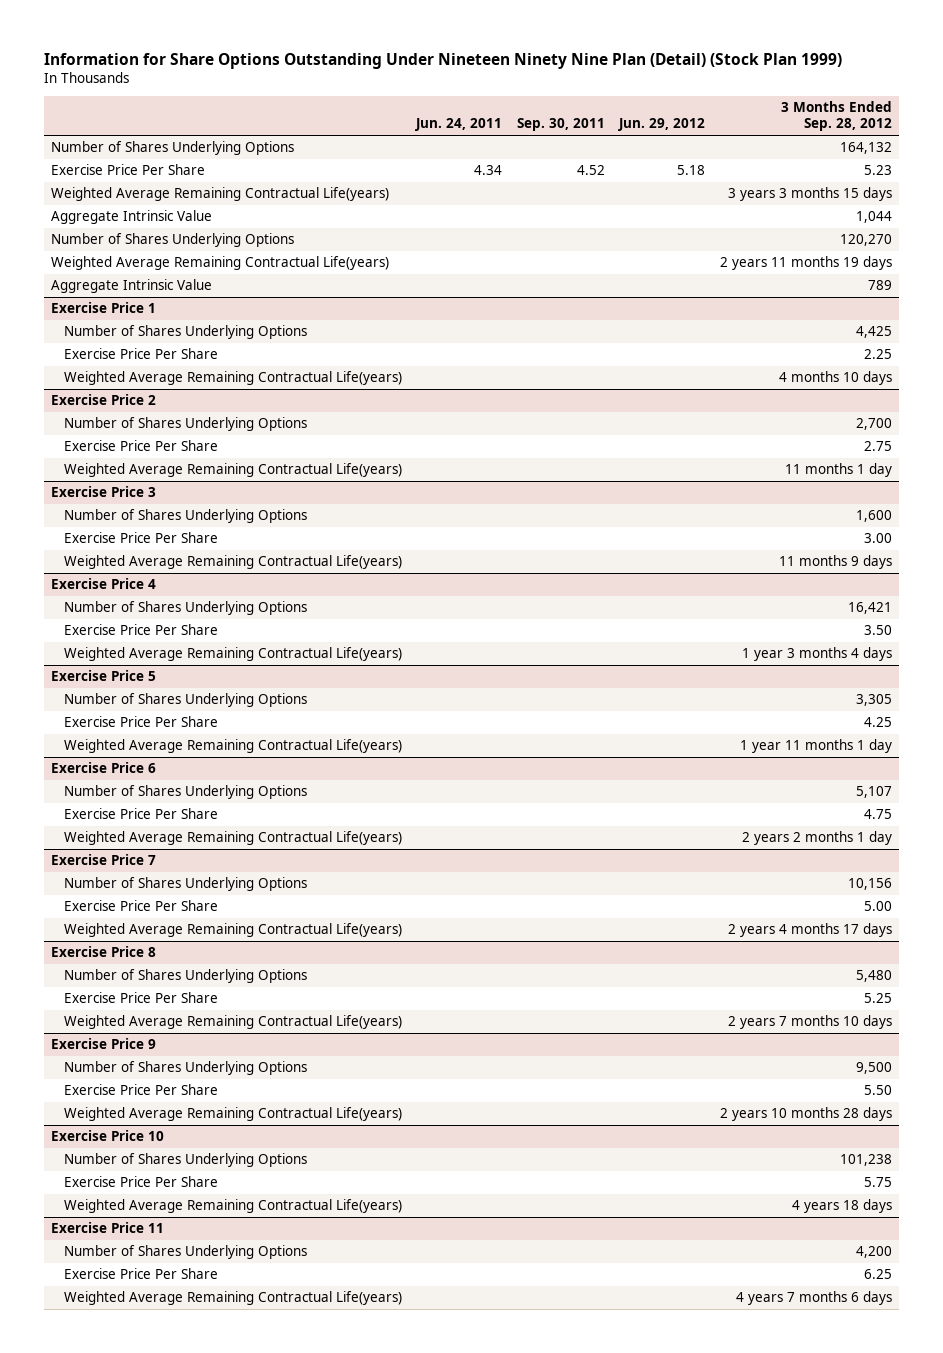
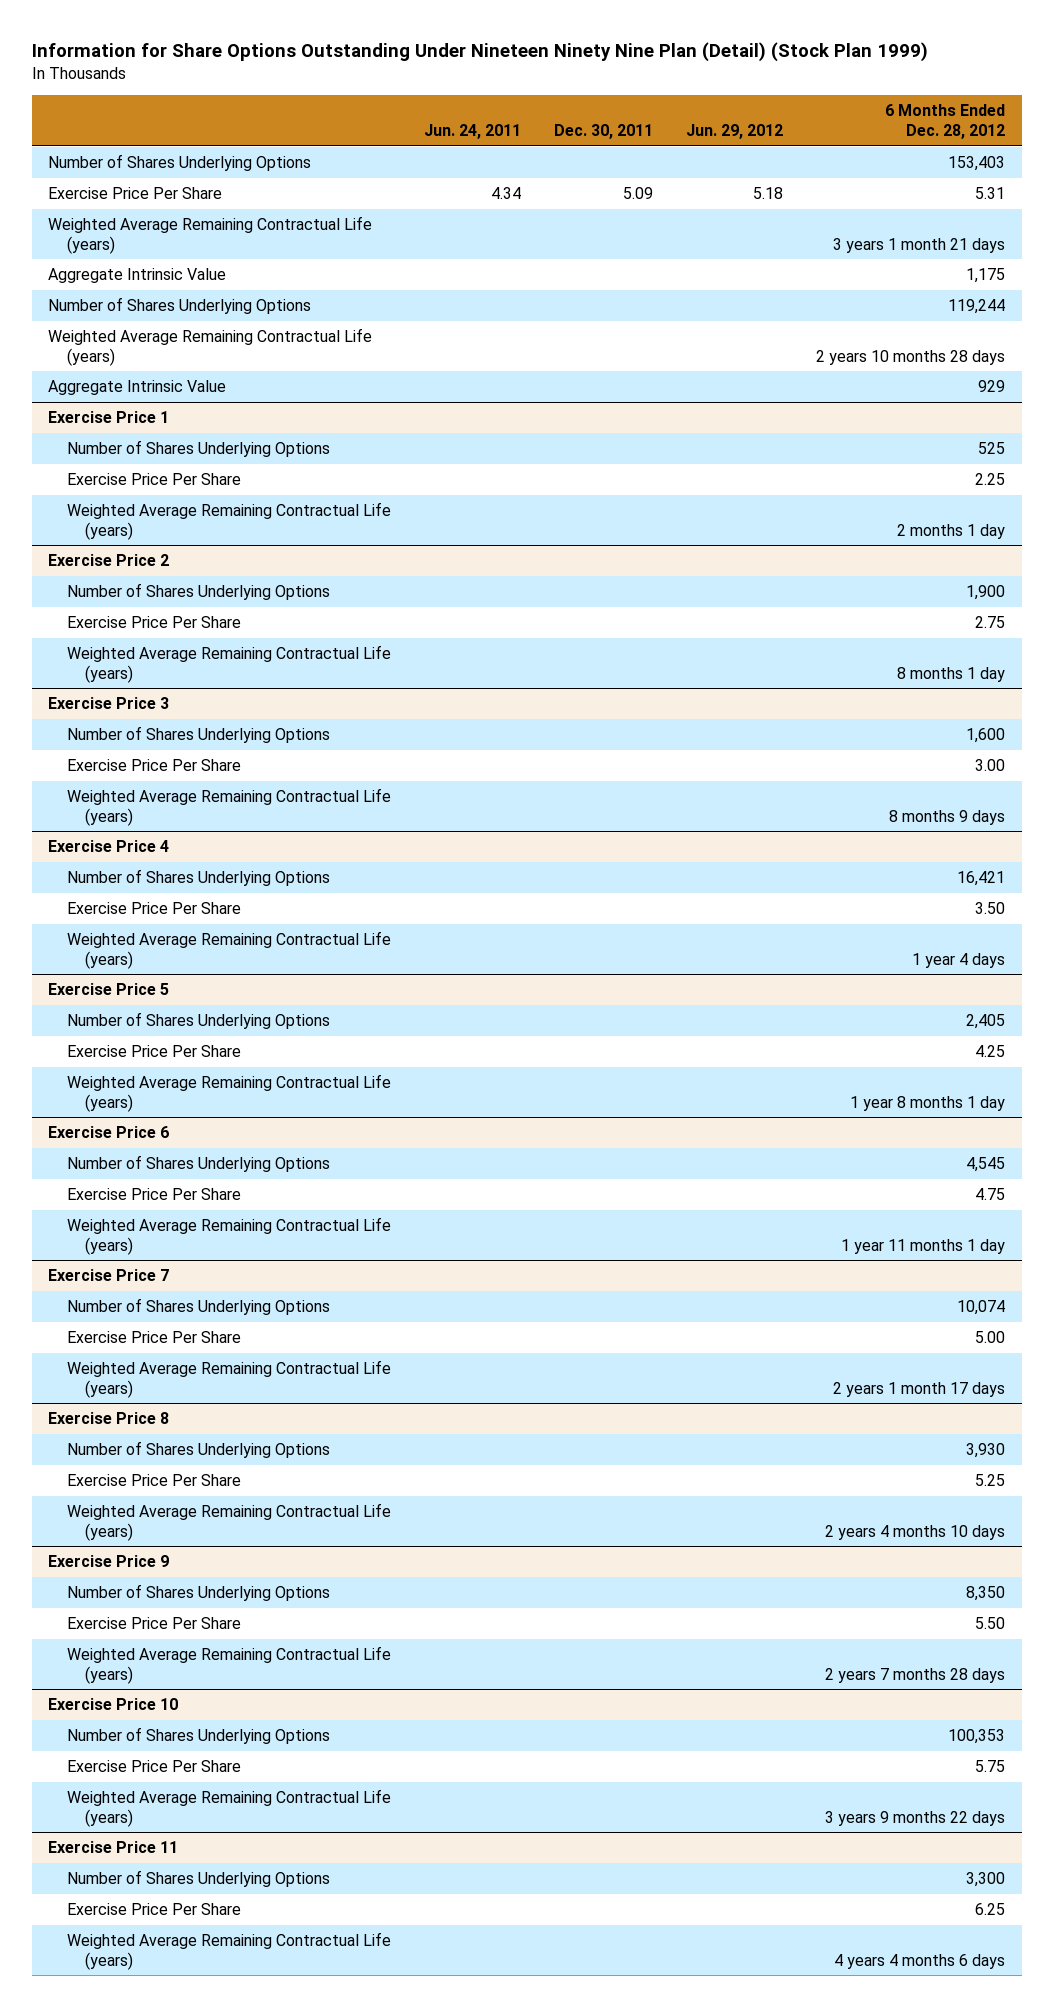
[516,118,605,132] Sep. 30, 2011 -> none
[780,101,892,132] 3 Months Ended Sep. 28, 2012 -> none
none -> [554,123,654,139] Dec. 30, 2011
none -> [885,104,1006,139] 6 Months Ended Dec. 28, 2012
[51,187,390,202] Weighted Average Remaining Contractual Life(years) -> [48,216,373,254] Weighted Average Remaining Contractual Life (years)
[51,256,390,271] Weighted Average Remaining Contractual Life(years) -> [48,328,373,366] Weighted Average Remaining Contractual Life (years)
[63,371,402,386] Weighted Average Remaining Contractual Life(years) -> [66,502,391,540] Weighted Average Remaining Contractual Life (years)
[63,463,402,478] Weighted Average Remaining Contractual Life(years) -> [66,645,391,683] Weighted Average Remaining Contractual Life (years)
[63,555,402,570] Weighted Average Remaining Contractual Life(years) -> [66,788,391,826] Weighted Average Remaining Contractual Life (years)
[63,647,402,662] Weighted Average Remaining Contractual Life(years) -> [66,931,391,969] Weighted Average Remaining Contractual Life (years)
[63,739,402,754] Weighted Average Remaining Contractual Life(years) -> [66,1074,391,1112] Weighted Average Remaining Contractual Life (years)
[63,831,402,846] Weighted Average Remaining Contractual Life(years) -> [66,1217,391,1255] Weighted Average Remaining Contractual Life (years)
[63,923,402,938] Weighted Average Remaining Contractual Life(years) -> [66,1360,391,1398] Weighted Average Remaining Contractual Life (years)
[63,1015,402,1030] Weighted Average Remaining Contractual Life(years) -> [66,1503,391,1541] Weighted Average Remaining Contractual Life (years)
[63,1107,402,1122] Weighted Average Remaining Contractual Life(years) -> [66,1646,391,1684] Weighted Average Remaining Contractual Life (years)
[63,1199,402,1214] Weighted Average Remaining Contractual Life(years) -> [66,1789,391,1827] Weighted Average Remaining Contractual Life (years)
[63,1291,402,1306] Weighted Average Remaining Contractual Life(years) -> [66,1932,391,1970] Weighted Average Remaining Contractual Life (years)

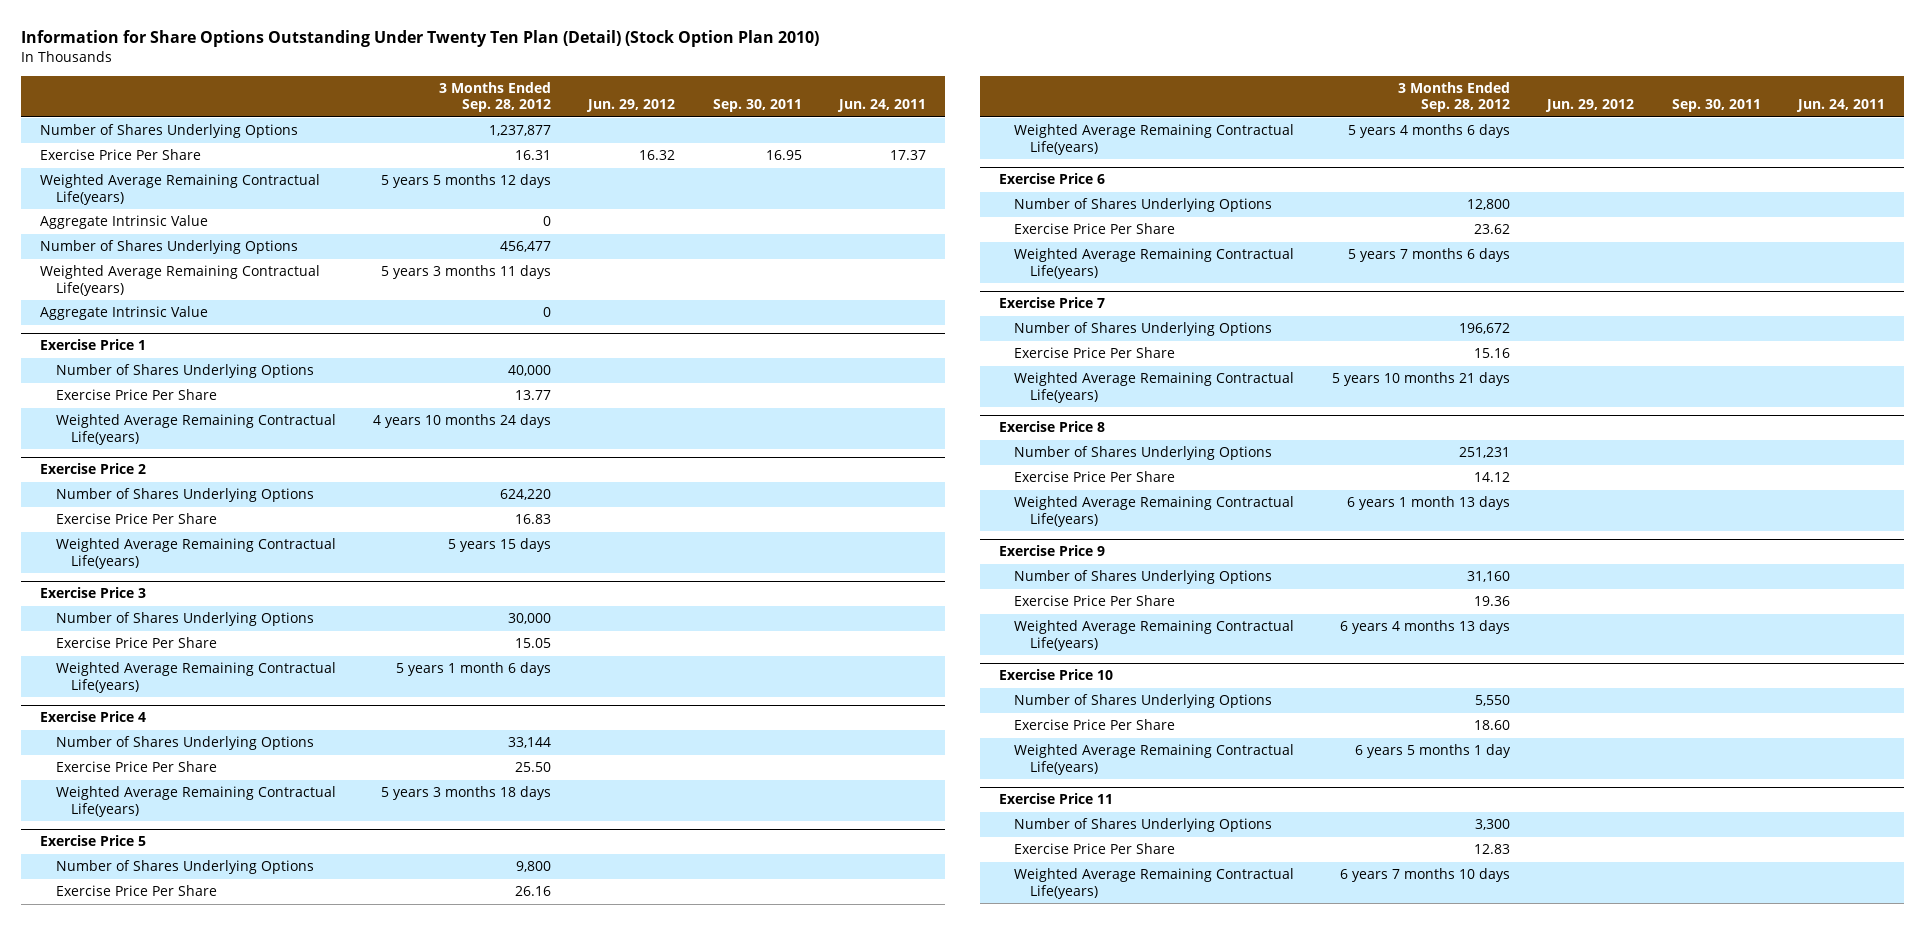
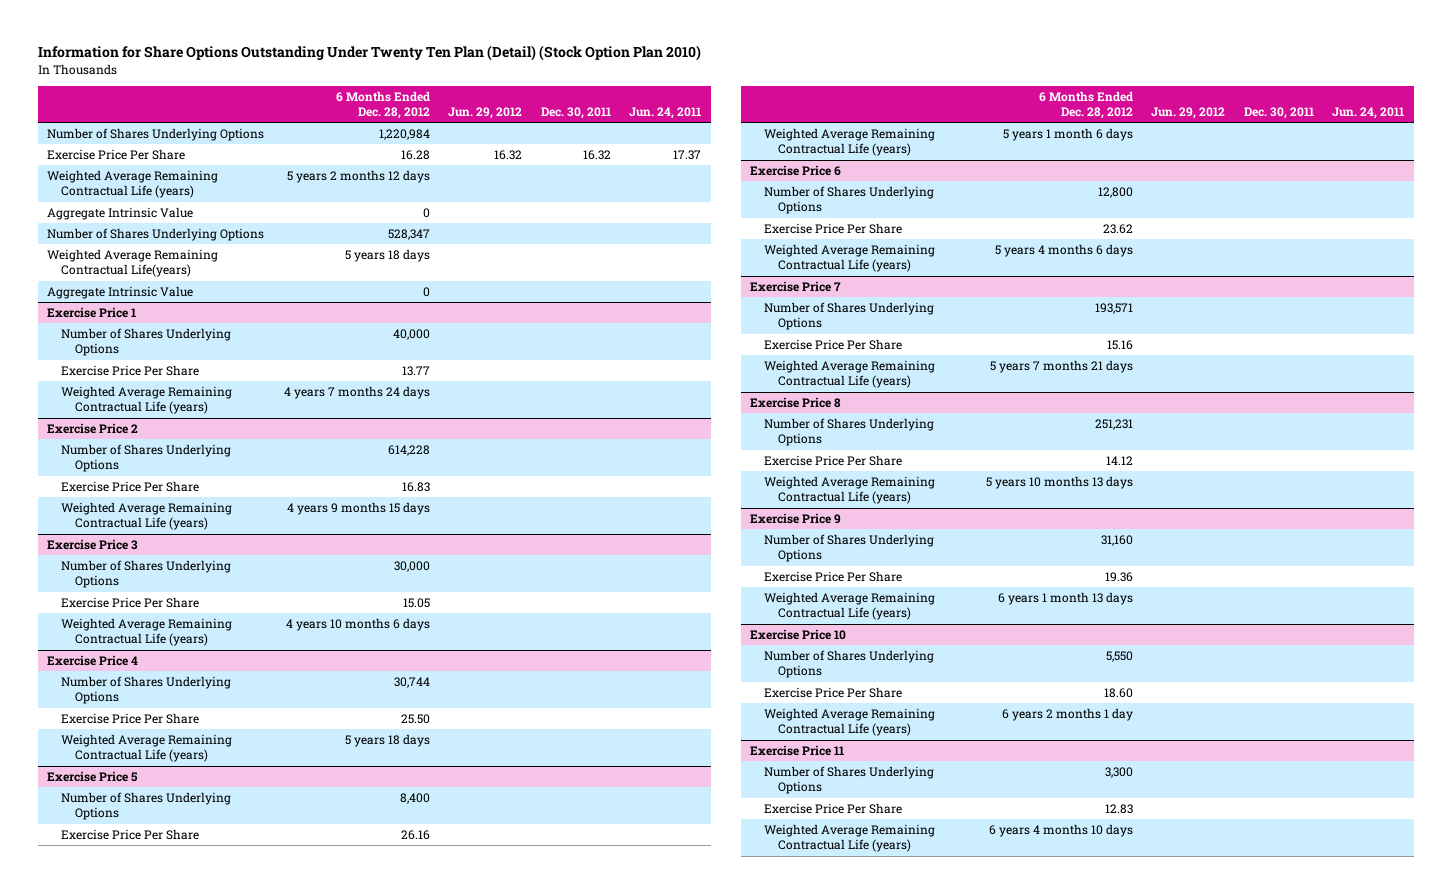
[439,82,552,113] 3 Months Ended Sep. 28, 2012 -> none
[712,99,802,113] Sep. 30, 2011 -> none
none -> [335,90,430,120] 6 Months Ended Dec. 28, 2012
none -> [540,107,611,120] Dec. 30, 2011
[40,174,321,205] Weighted Average Remaining Contractual Life(years) -> [47,169,219,199] Weighted Average Remaining Contractual Life (years)
[55,414,336,445] Weighted Average Remaining Contractual Life(years) -> [60,385,232,415] Weighted Average Remaining Contractual Life (years)
[55,538,336,569] Weighted Average Remaining Contractual Life(years) -> [60,501,232,531] Weighted Average Remaining Contractual Life (years)
[55,662,336,693] Weighted Average Remaining Contractual Life(years) -> [60,617,232,647] Weighted Average Remaining Contractual Life (years)
[55,786,336,817] Weighted Average Remaining Contractual Life(years) -> [60,733,232,763] Weighted Average Remaining Contractual Life (years)
[1014,124,1295,155] Weighted Average Remaining Contractual Life(years) -> [763,127,935,157] Weighted Average Remaining Contractual Life (years)
[1014,248,1295,279] Weighted Average Remaining Contractual Life(years) -> [763,243,935,273] Weighted Average Remaining Contractual Life (years)
[1014,372,1295,403] Weighted Average Remaining Contractual Life(years) -> [763,359,935,389] Weighted Average Remaining Contractual Life (years)
[1014,496,1295,527] Weighted Average Remaining Contractual Life(years) -> [763,475,935,505] Weighted Average Remaining Contractual Life (years)
[1014,620,1295,651] Weighted Average Remaining Contractual Life(years) -> [763,591,935,621] Weighted Average Remaining Contractual Life (years)
[1014,744,1295,775] Weighted Average Remaining Contractual Life(years) -> [763,707,935,737] Weighted Average Remaining Contractual Life (years)
[1014,868,1295,899] Weighted Average Remaining Contractual Life(years) -> [763,823,935,853] Weighted Average Remaining Contractual Life (years)

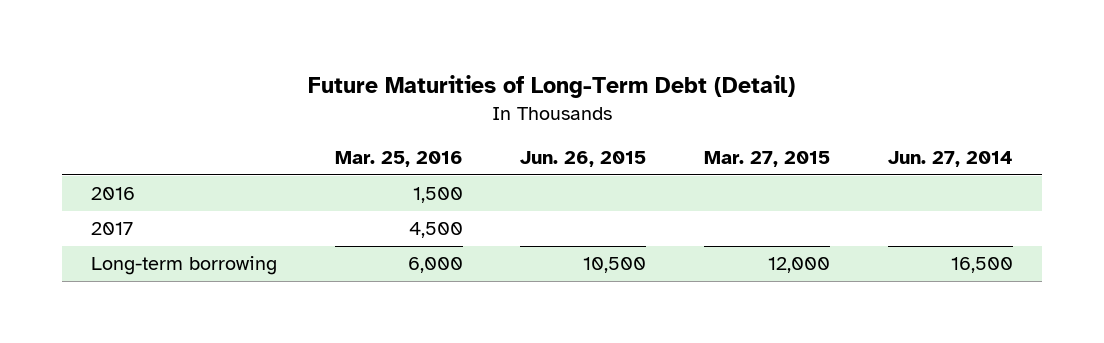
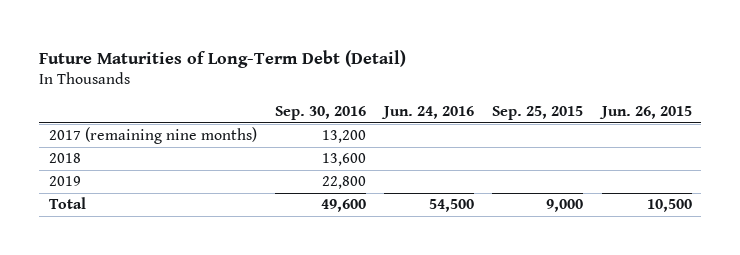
[334,151,463,168] Mar. 25, 2016 -> none
[704,151,831,168] Mar. 27, 2015 -> none
[888,151,1014,168] Jun. 27, 2014 -> none
none -> [274,106,366,121] Sep. 30, 2016
none -> [381,106,475,120] Jun. 24, 2016
none -> [492,106,584,121] Sep. 25, 2015
[90,187,135,201] 2016 -> [48,127,257,145] 2017 (remaining nine months)
[90,222,133,236] 2017 -> [48,153,81,164] 2018
none -> [48,176,81,187] 2019
[90,256,277,276] Long-term borrowing -> [48,197,86,210] Total

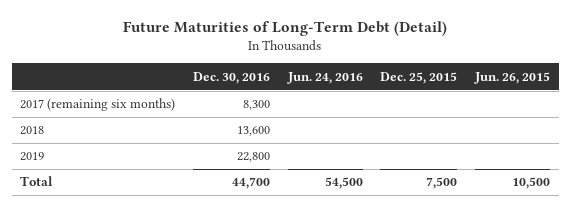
[274,106,366,121] Sep. 30, 2016 -> none
[492,106,584,121] Sep. 25, 2015 -> none
none -> [193,71,271,84] Dec. 30, 2016
none -> [380,71,458,84] Dec. 25, 2015
[48,127,257,145] 2017 (remaining nine months) -> [20,98,176,112] 2017 (remaining six months)

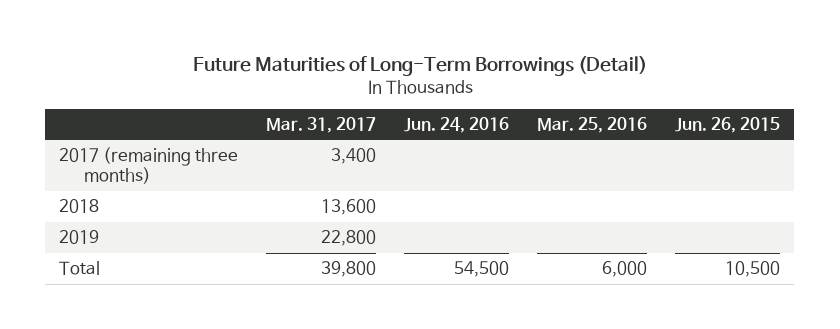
[123,21,448,37] Future Maturities of Long-Term Debt (Detail) -> [192,55,647,76] Future Maturities of Long-Term Borrowings (Detail)
[193,71,271,84] Dec. 30, 2016 -> none
[380,71,458,84] Dec. 25, 2015 -> none
none -> [266,117,377,134] Mar. 31, 2017
none -> [537,117,648,134] Mar. 25, 2016
[20,98,176,112] 2017 (remaining six months) -> [59,147,239,185] 2017 (remaining three months)

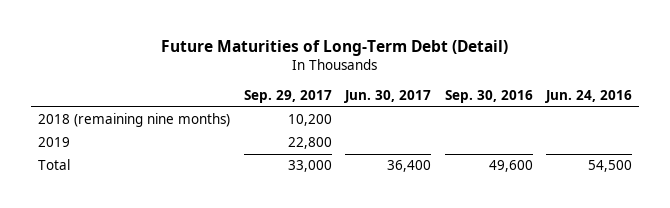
[192,55,647,76] Future Maturities of Long-Term Borrowings (Detail) -> [161,39,509,56] Future Maturities of Long-Term Debt (Detail)
[266,117,377,134] Mar. 31, 2017 -> none
[537,117,648,134] Mar. 25, 2016 -> none
[675,117,781,134] Jun. 26, 2015 -> none
none -> [243,89,332,103] Sep. 29, 2017
none -> [344,89,432,103] Jun. 30, 2017
none -> [444,89,533,103] Sep. 30, 2016
[59,199,100,214] 2018 -> none
[59,147,239,185] 2017 (remaining three months) -> [37,113,230,128] 2018 (remaining nine months)

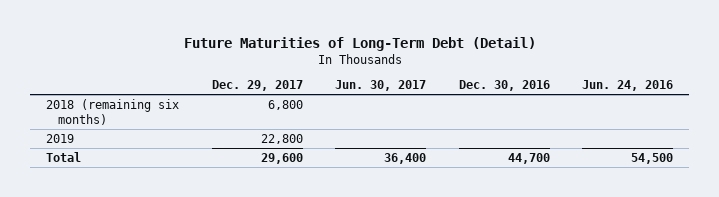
[243,89,332,103] Sep. 29, 2017 -> none
[444,89,533,103] Sep. 30, 2016 -> none
none -> [211,80,303,92] Dec. 29, 2017
none -> [458,80,550,92] Dec. 30, 2016
[37,113,230,128] 2018 (remaining nine months) -> [46,98,180,125] 2018 (remaining six months)

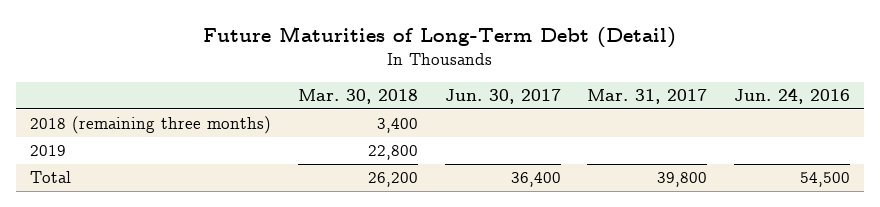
[211,80,303,92] Dec. 29, 2017 -> none
[458,80,550,92] Dec. 30, 2016 -> none
none -> [297,89,418,105] Mar. 30, 2018
none -> [587,89,708,105] Mar. 31, 2017
[46,98,180,125] 2018 (remaining six months) -> [29,116,271,135] 2018 (remaining three months)

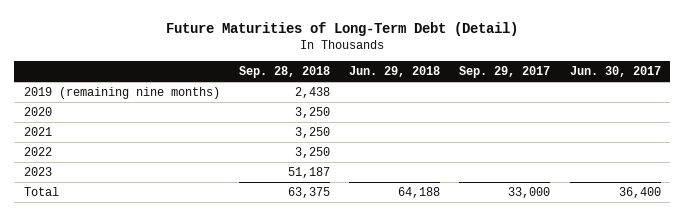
[297,89,418,105] Mar. 30, 2018 -> none
[587,89,708,105] Mar. 31, 2017 -> none
[734,88,851,105] Jun. 24, 2016 -> none
none -> [238,66,330,79] Sep. 28, 2018
none -> [349,66,441,78] Jun. 29, 2018
none -> [459,66,551,79] Sep. 29, 2017
[29,116,271,135] 2018 (remaining three months) -> [23,86,220,99] 2019 (remaining nine months)
[29,145,66,157] 2019 -> [23,106,52,116] 2020
none -> [23,126,52,136] 2021
none -> [23,146,52,156] 2022
none -> [23,166,52,176] 2023

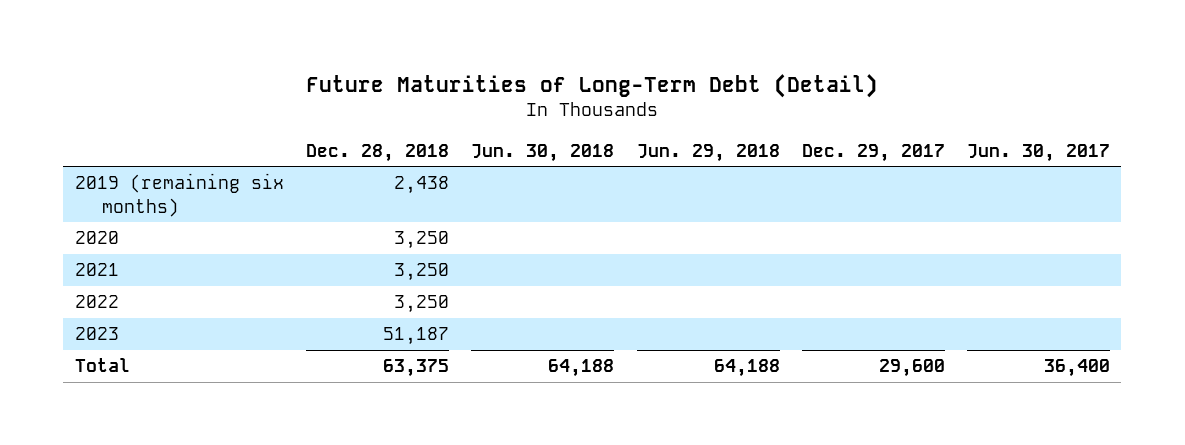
[238,66,330,79] Sep. 28, 2018 -> none
[459,66,551,79] Sep. 29, 2017 -> none
none -> [305,143,449,162] Dec. 28, 2018
none -> [471,143,615,162] Jun. 30, 2018
none -> [801,143,945,162] Dec. 29, 2017
[23,86,220,99] 2019 (remaining nine months) -> [74,173,284,217] 2019 (remaining six months)

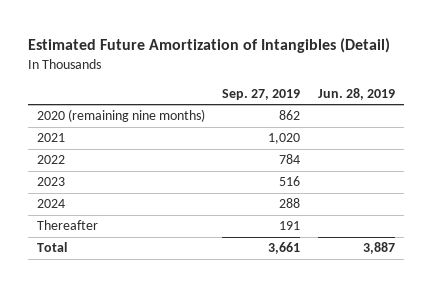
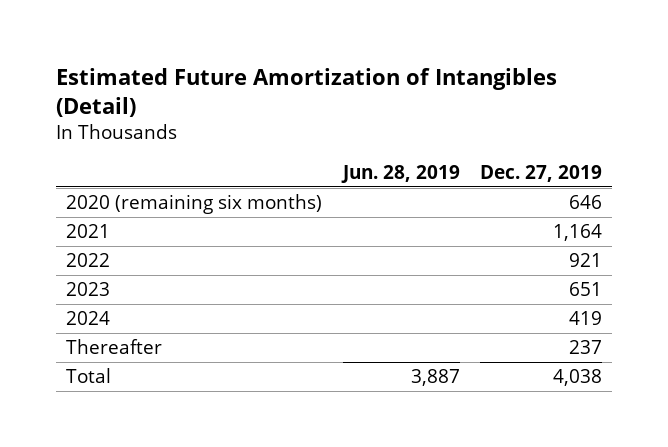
[222,88,301,100] Sep. 27, 2019 -> none
none -> [480,165,603,183] Dec. 27, 2019
[36,109,205,123] 2020 (remaining nine months) -> [66,194,323,215] 2020 (remaining six months)

